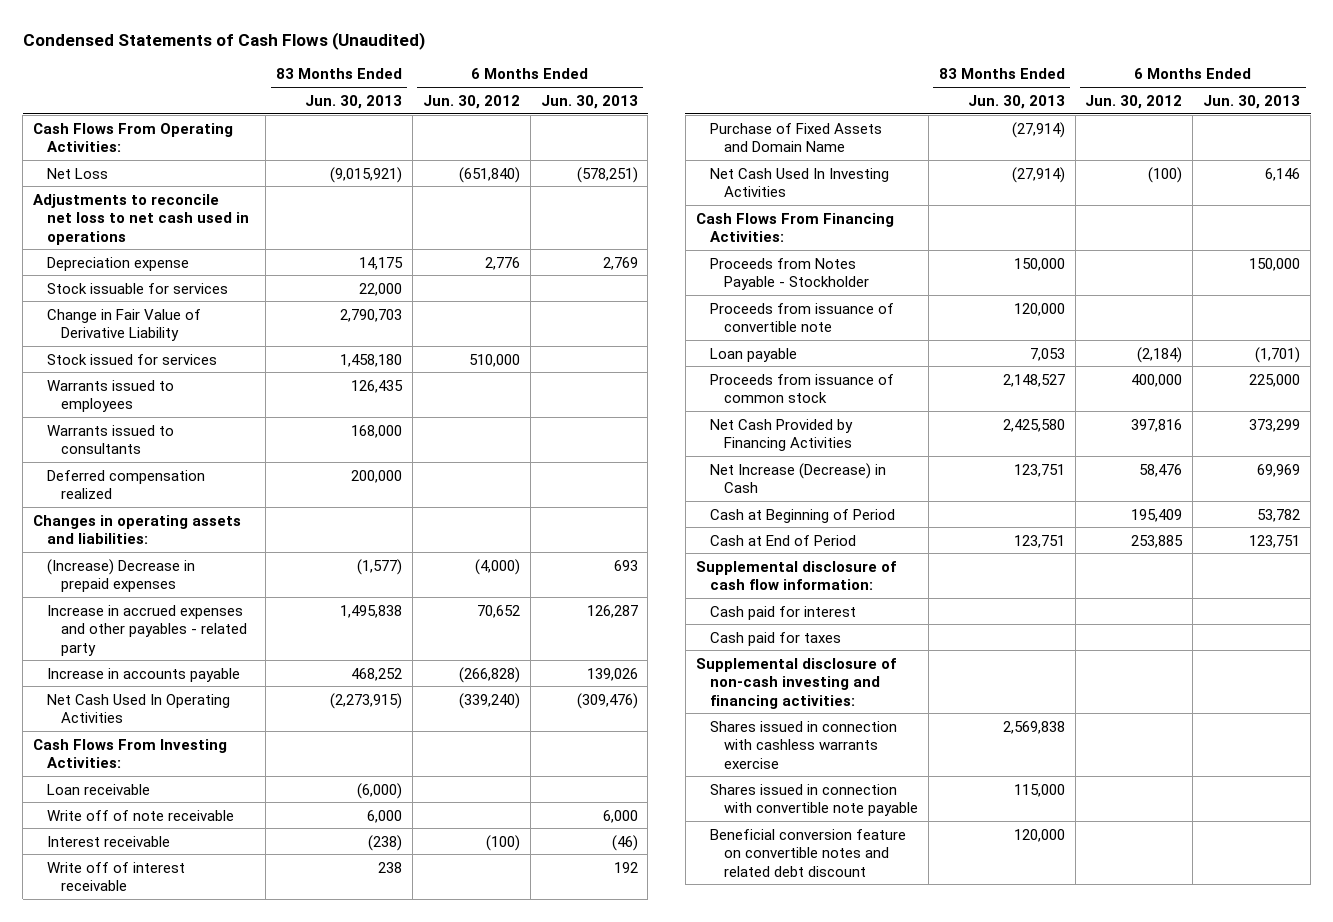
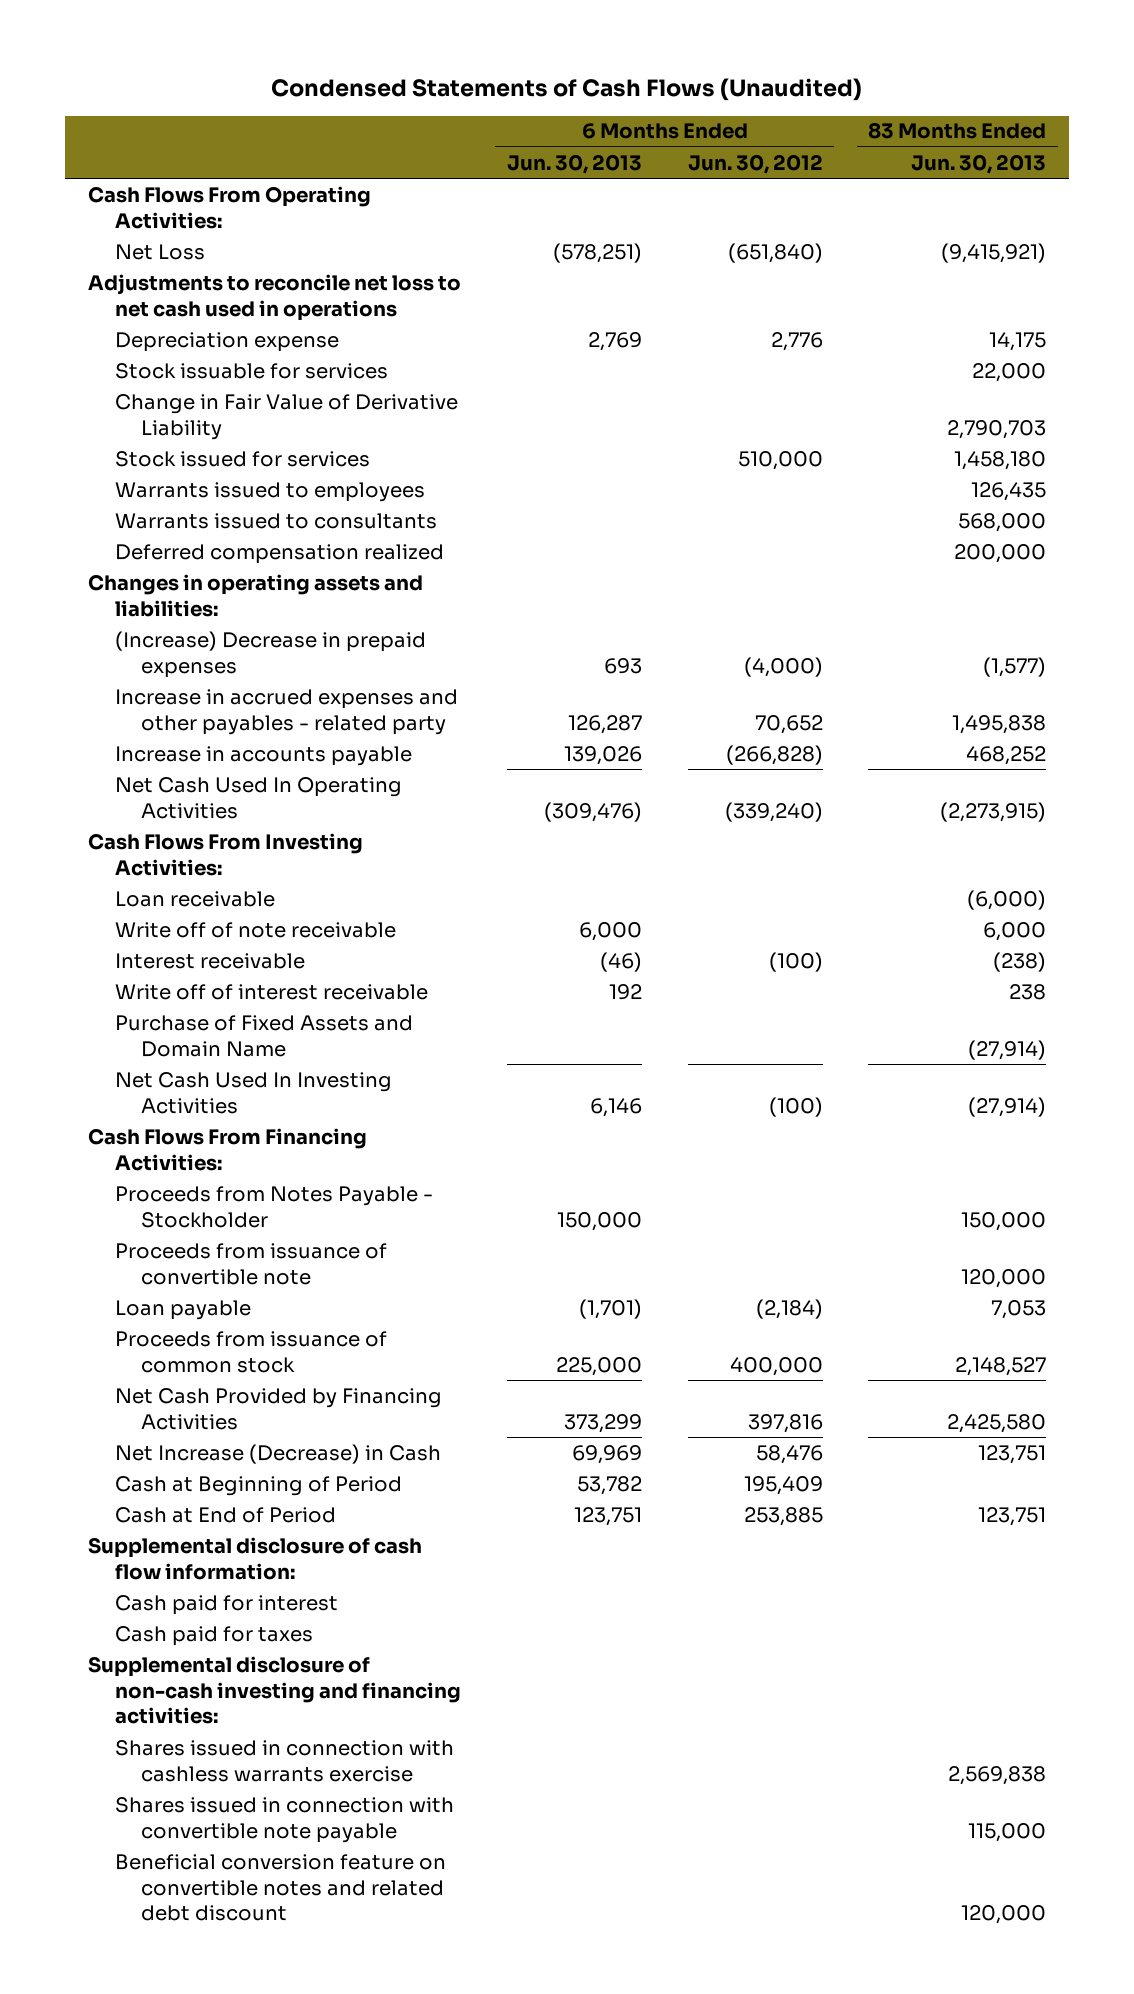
[329,166,402,183] (9,015,921) -> [941,242,1047,263] (9,415,921)
[350,424,402,438] 168,000 -> [958,512,1047,532] 568,000

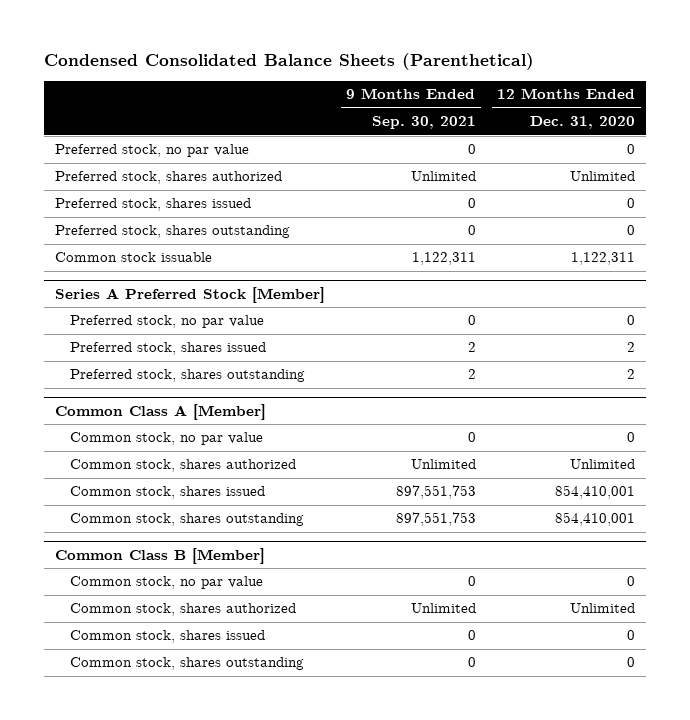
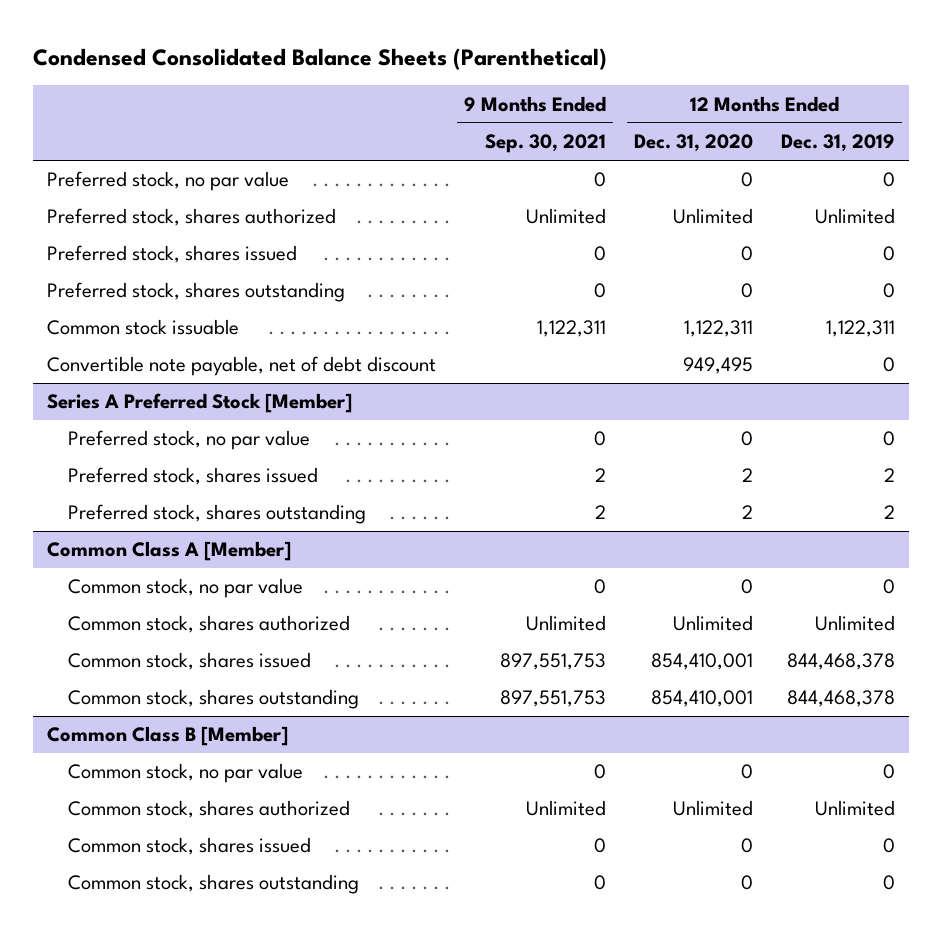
none -> [781,134,896,153] Dec. 31, 2019
none -> [47,356,437,377] Convertible note payable, net of debt discount

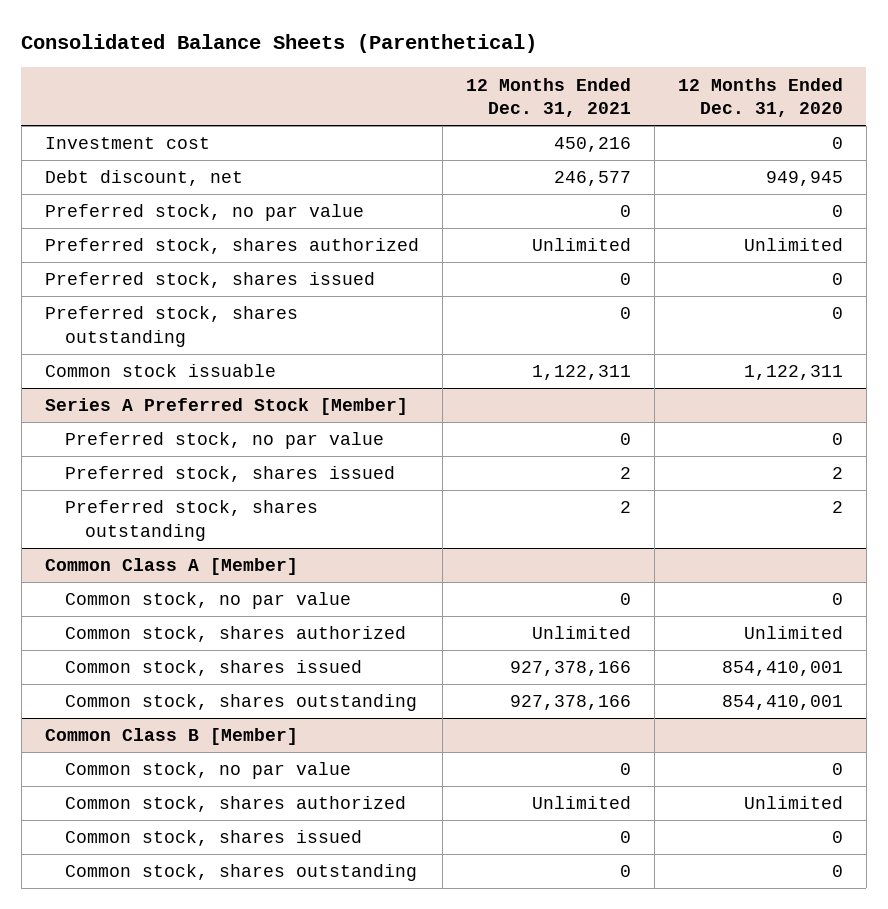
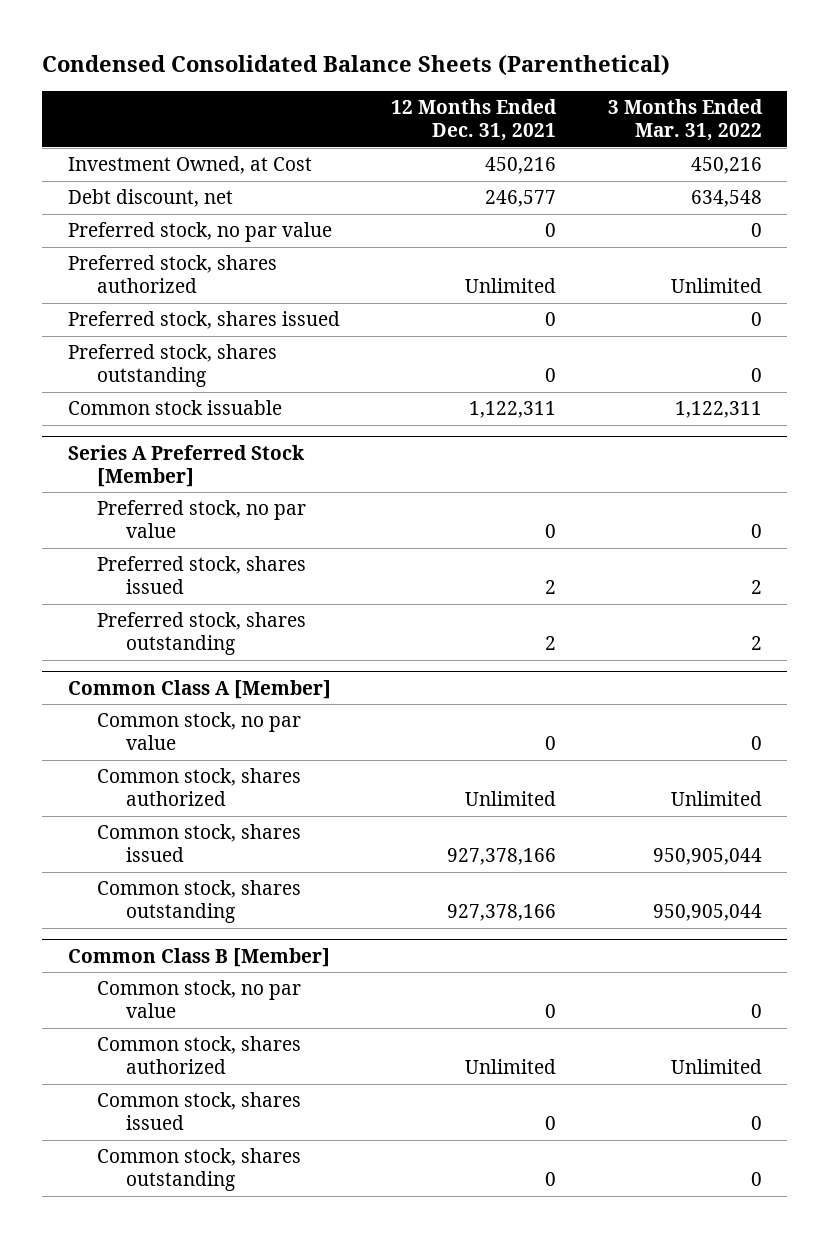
[21,34,538,54] Consolidated Balance Sheets (Parenthetical) -> [42,54,671,76] Condensed Consolidated Balance Sheets (Parenthetical)
[677,77,843,117] 12 Months Ended Dec. 31, 2020 -> none
none -> [607,99,763,142] 3 Months Ended Mar. 31, 2022
[44,137,210,150] Investment cost -> [67,156,312,175] Investment Owned, at Cost

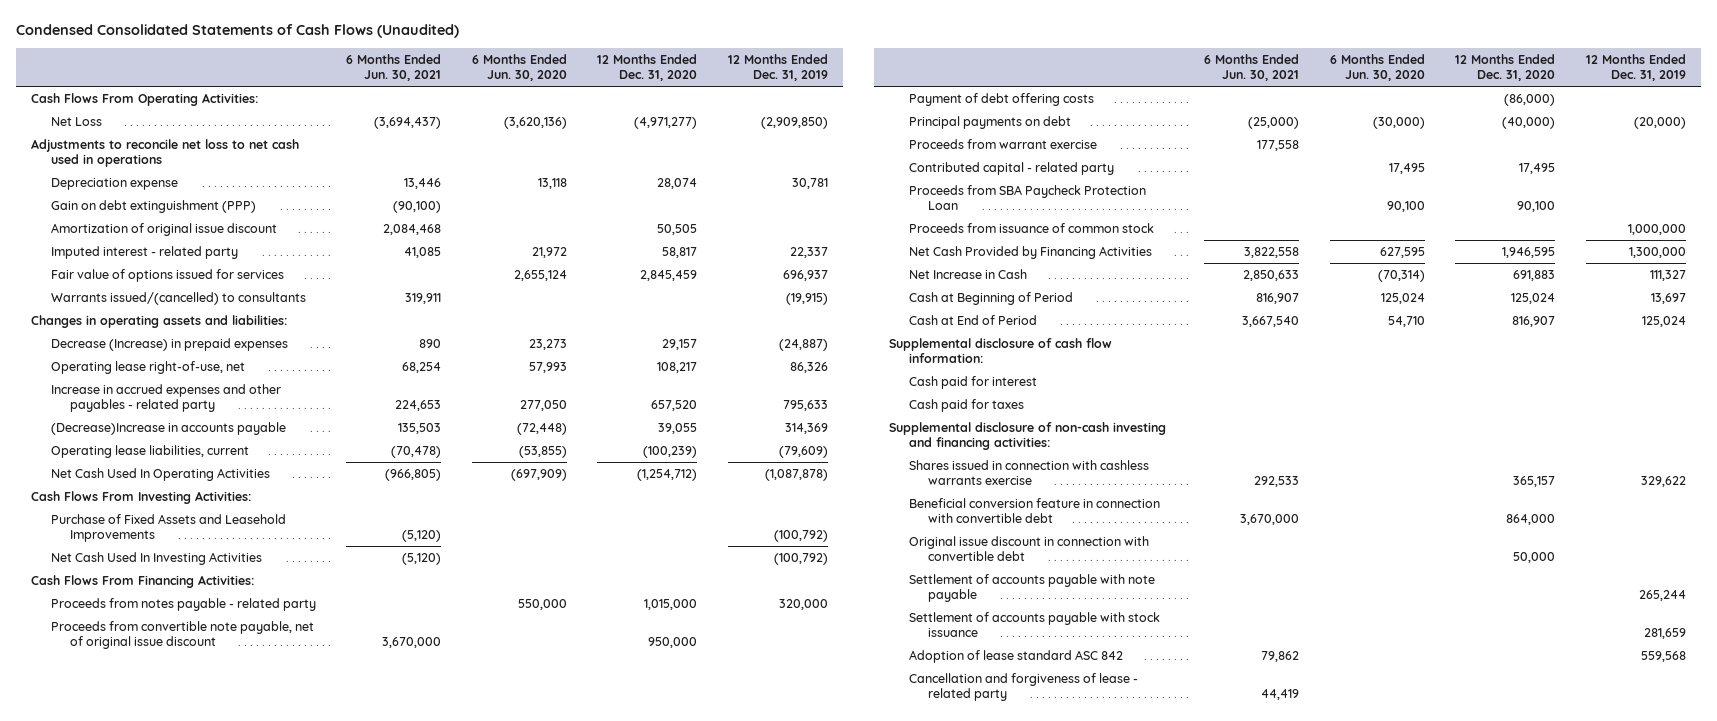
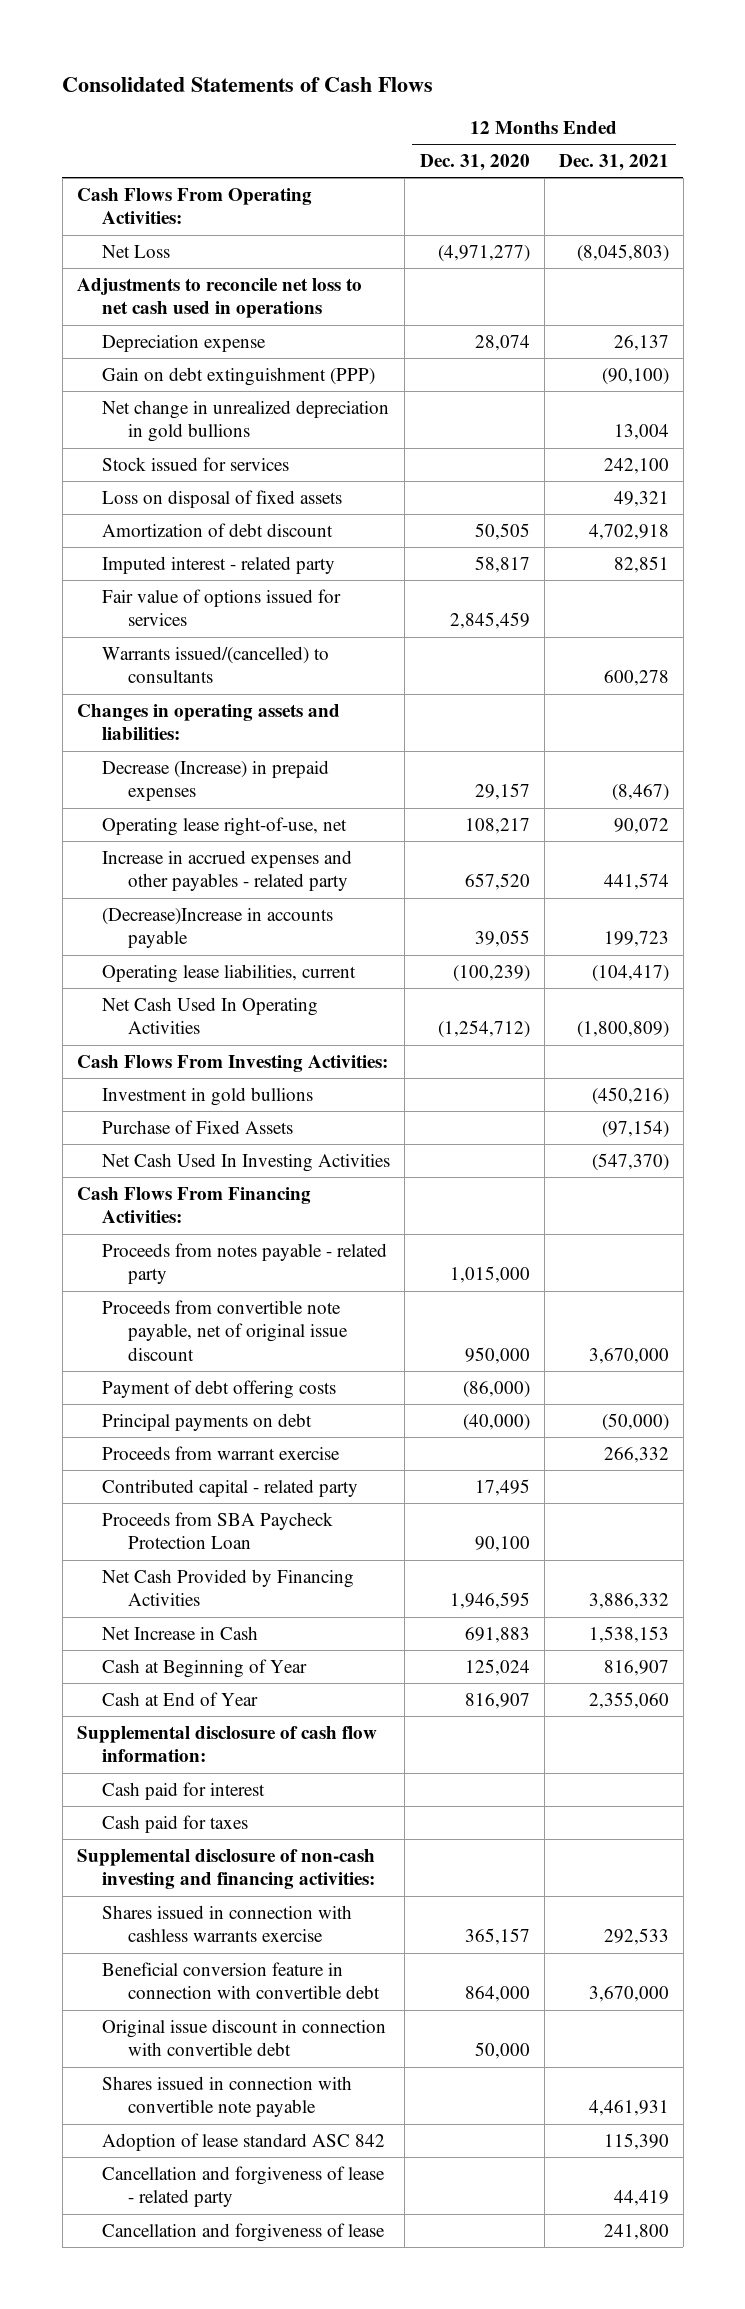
[16,24,460,39] Condensed Consolidated Statements of Cash Flows (Unaudited) -> [62,76,434,92] Consolidated Statements of Cash Flows
[346,53,442,82] 6 Months Ended Jun. 30, 2021 -> none
[471,53,567,82] 6 Months Ended Jun. 30, 2020 -> none
[727,53,828,82] 12 Months Ended Dec. 31, 2019 -> none
none -> [558,154,669,172] Dec. 31, 2021
none -> [102,399,390,443] Net change in unrealized depreciation in gold bullions
none -> [102,456,290,471] Stock issued for services
none -> [102,489,343,508] Loss on disposal of fixed assets
[50,222,277,236] Amortization of original issue discount -> [102,522,334,537] Amortization of debt discount
none -> [102,1086,314,1106] Investment in gold bullions
[50,513,286,543] Purchase of Fixed Assets and Leasehold Improvements -> [102,1119,294,1134] Purchase of Fixed Assets
[908,222,1154,233] Proceeds from issuance of common stock -> none
[908,291,1073,305] Cash at Beginning of Period -> [102,1658,308,1678] Cash at Beginning of Year
[908,314,1037,325] Cash at End of Period -> [102,1691,259,1706] Cash at End of Year
[908,573,1155,603] Settlement of accounts payable with note payable -> none
[908,611,1160,638] Settlement of accounts payable with stock issuance -> none
none -> [102,2075,353,2118] Shares issued in connection with convertible note payable
none -> [102,2222,386,2242] Cancellation and forgiveness of lease

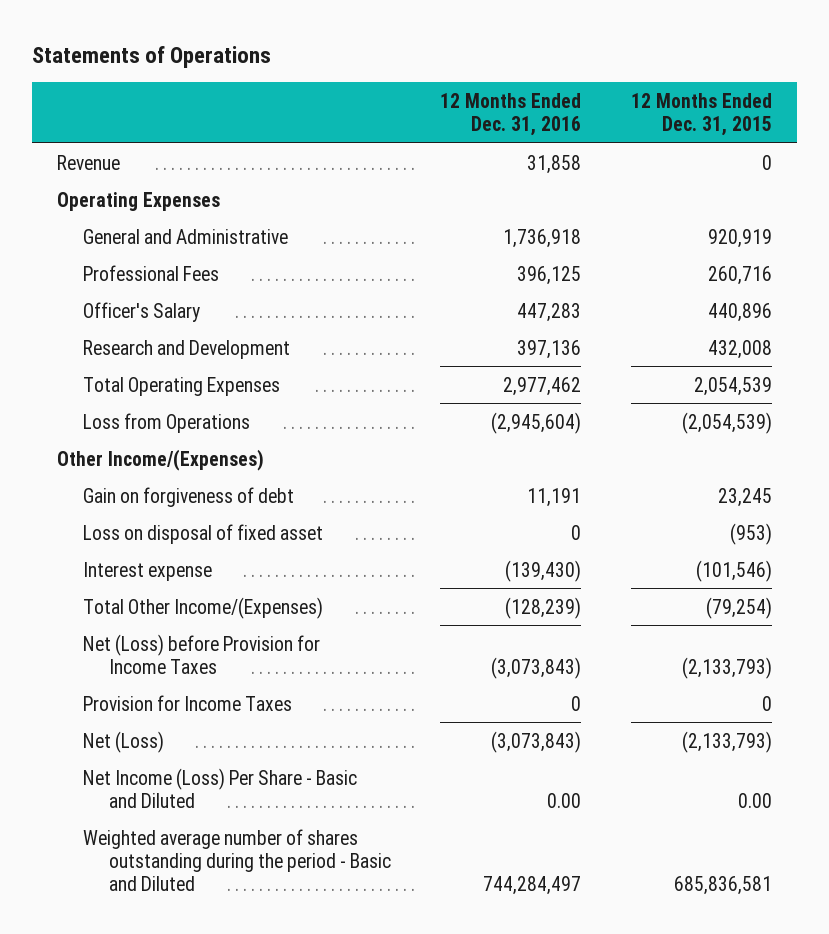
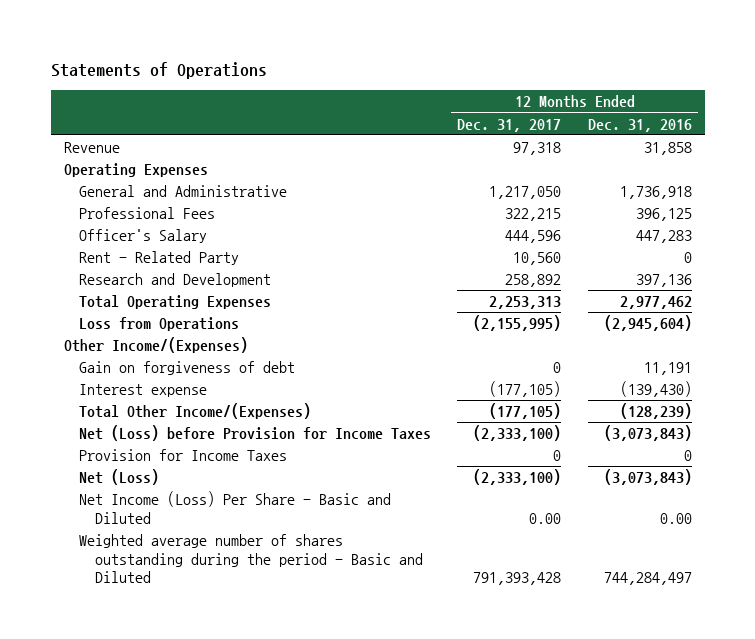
[631,92,773,136] 12 Months Ended Dec. 31, 2015 -> none
none -> [457,118,562,132] Dec. 31, 2017
none -> [79,251,240,266] Rent - Related Party
[82,523,323,544] Loss on disposal of fixed asset -> none

